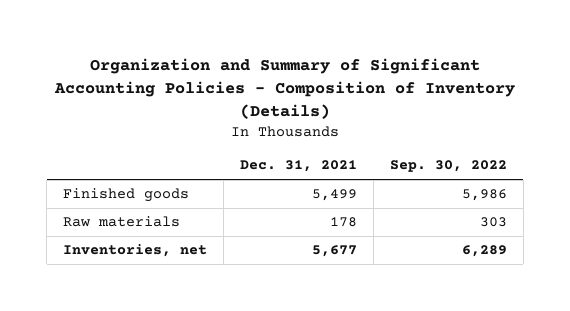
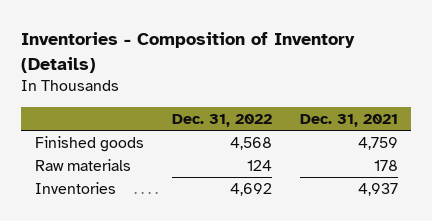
[53,58,515,120] Organization and Summary of Significant Accounting Policies - Composition of Inventory (Details) -> [20,32,355,73] Inventories - Composition of Inventory (Details)
[389,160,507,173] Sep. 30, 2022 -> none
none -> [171,113,272,127] Dec. 31, 2022
[311,189,357,202] 5,499 -> [357,137,398,151] 4,759
[63,244,208,258] Inventories, net -> [34,182,116,195] Inventories
[311,245,357,258] 5,677 -> [357,183,398,197] 4,937

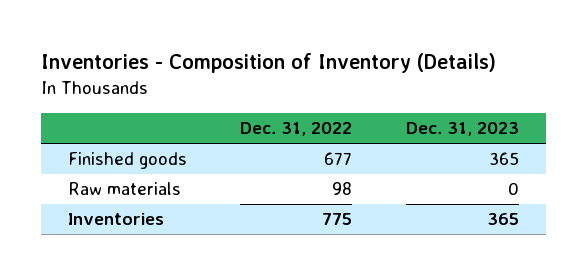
[299,113,398,127] Dec. 31, 2021 -> none
none -> [405,122,519,137] Dec. 31, 2023
[229,137,272,151] 4,568 -> [324,152,353,166] 677
[246,160,272,172] 124 -> [332,182,353,196] 98
[229,183,272,197] 4,692 -> [322,213,353,226] 775

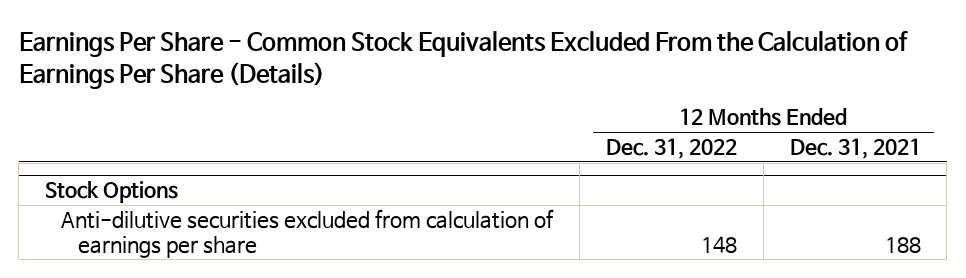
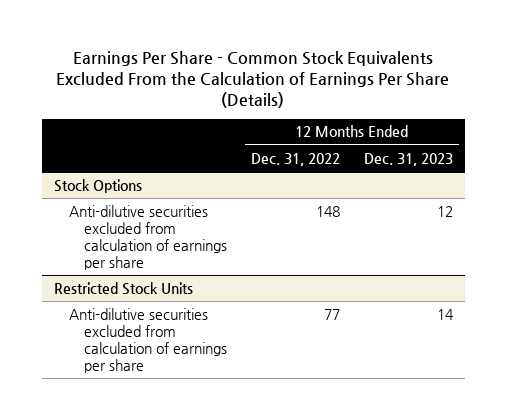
[789,138,921,160] Dec. 31, 2021 -> none
none -> [363,152,453,166] Dec. 31, 2023
none -> [53,281,193,295] Restricted Stock Units
none -> [68,307,227,374] Anti-dilutive securities excluded from calculation of earnings per share

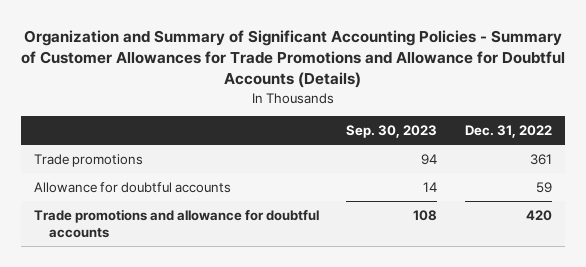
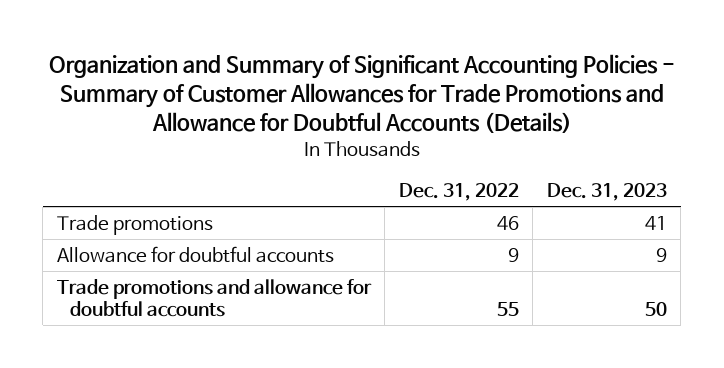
[346,125,438,139] Sep. 30, 2023 -> none
none -> [546,183,667,202] Dec. 31, 2023
[529,153,552,165] 361 -> [496,215,519,230] 46
[535,181,552,193] 59 -> [507,247,519,262] 9
[525,209,552,221] 420 -> [496,302,519,317] 55

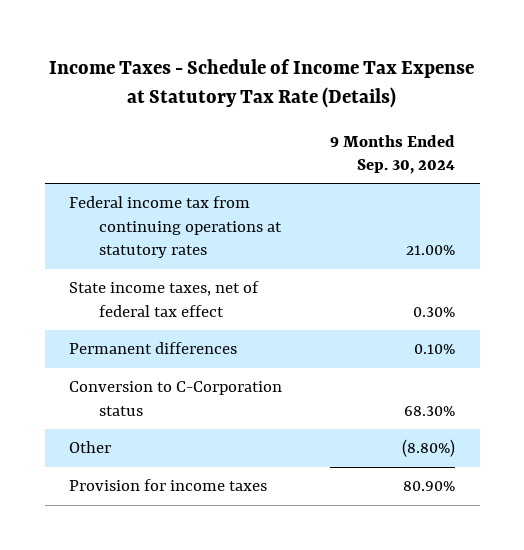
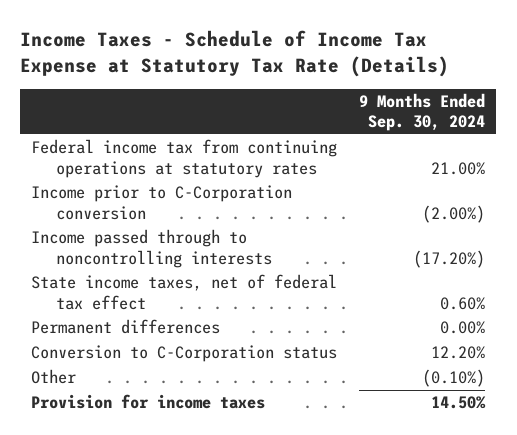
none -> [31,185,293,220] Income prior to C-Corporation conversion
none -> [31,229,272,268] Income passed through to noncontrolling interests
[413,306,456,317] 0.30% -> [440,296,486,310] 0.60%
[414,344,456,355] 0.10% -> [440,321,486,335] 0.00%
[404,405,456,416] 68.30% -> [431,346,486,360] 12.20%
[402,439,456,458] (8.80%) -> [422,369,486,388] (0.10%)
[403,481,456,492] 80.90% -> [431,396,487,410] 14.50%

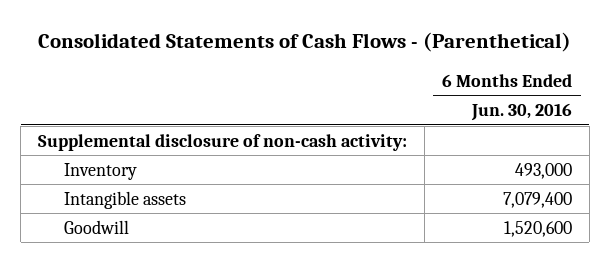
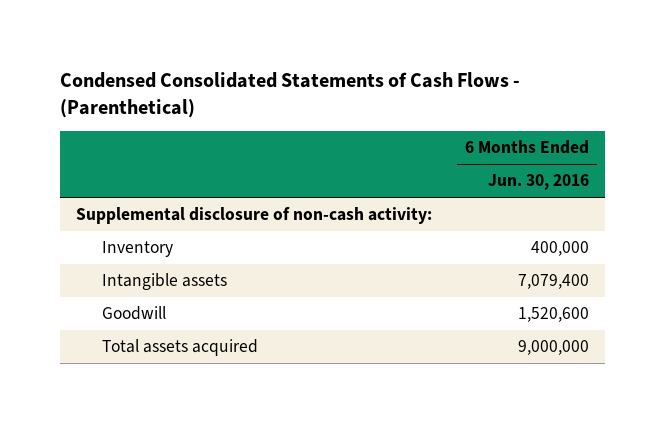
[37,32,571,53] Consolidated Statements of Cash Flows - (Parenthetical) -> [60,72,521,118] Condensed Consolidated Statements of Cash Flows - (Parenthetical)
[514,162,572,179] 493,000 -> [530,241,589,257] 400,000
none -> [102,339,259,357] Total assets acquired

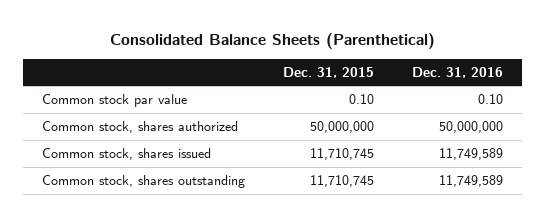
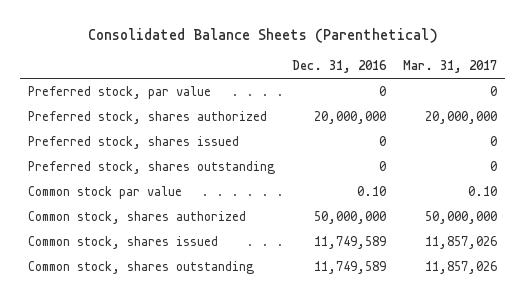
[283,66,375,78] Dec. 31, 2015 -> none
none -> [402,59,497,73] Mar. 31, 2017
none -> [28,86,212,100] Preferred stock, par value
none -> [28,111,268,125] Preferred stock, shares authorized
none -> [28,136,240,150] Preferred stock, shares issued
none -> [28,161,276,175] Preferred stock, shares outstanding

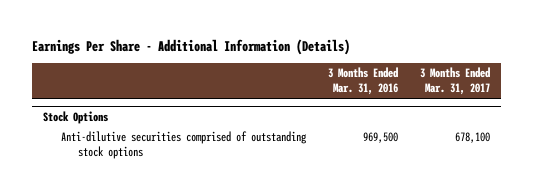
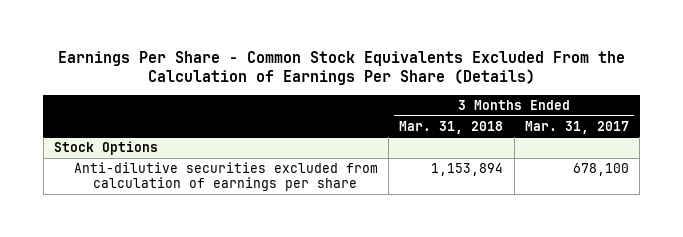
[31,38,350,55] Earnings Per Share - Additional Information (Details) -> [57,50,625,86] Earnings Per Share - Common Stock Equivalents Excluded From the Calculation of Earnings Per Share (Details)
[327,67,398,96] 3 Months Ended Mar. 31, 2016 -> none
none -> [399,120,504,134] Mar. 31, 2018
[60,131,307,160] Anti-dilutive securities comprised of outstanding stock options -> [73,162,378,192] Anti-dilutive securities excluded from calculation of earnings per share

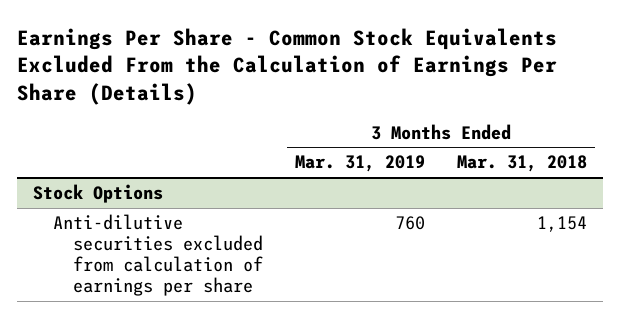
[525,120,630,134] Mar. 31, 2017 -> none
none -> [295,155,426,173] Mar. 31, 2019
[431,163,504,177] 1,153,894 -> [537,216,588,233] 1,154

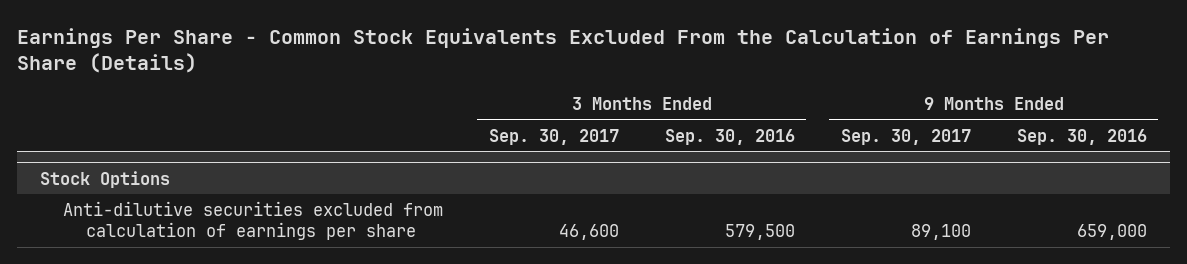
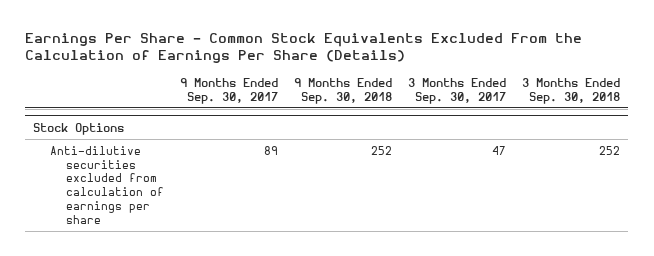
[664,128,795,145] Sep. 30, 2016 -> none
[1016,128,1147,145] Sep. 30, 2016 -> none
none -> [294,77,393,104] 9 Months Ended Sep. 30, 2018
none -> [522,77,621,104] 3 Months Ended Sep. 30, 2018
[558,224,619,241] 46,600 -> [492,145,507,155] 47
[910,224,971,241] 89,100 -> [264,145,279,155] 89

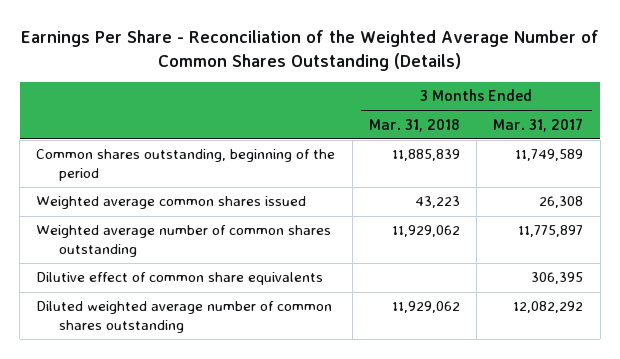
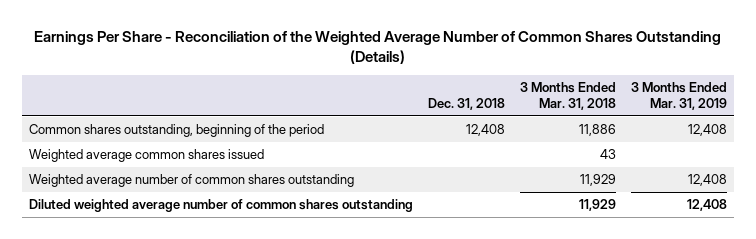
[493,117,584,132] Mar. 31, 2017 -> none
none -> [428,98,506,111] Dec. 31, 2018
none -> [630,82,727,111] 3 Months Ended Mar. 31, 2019
[36,272,324,286] Dilutive effect of common share equivalents -> none
[391,149,460,162] 11,885,839 -> [578,124,616,137] 11,886
[414,196,460,209] 43,223 -> [599,149,616,160] 43
[391,225,460,238] 11,929,062 -> [579,174,616,187] 11,929
[391,301,460,314] 11,929,062 -> [578,199,616,212] 11,929

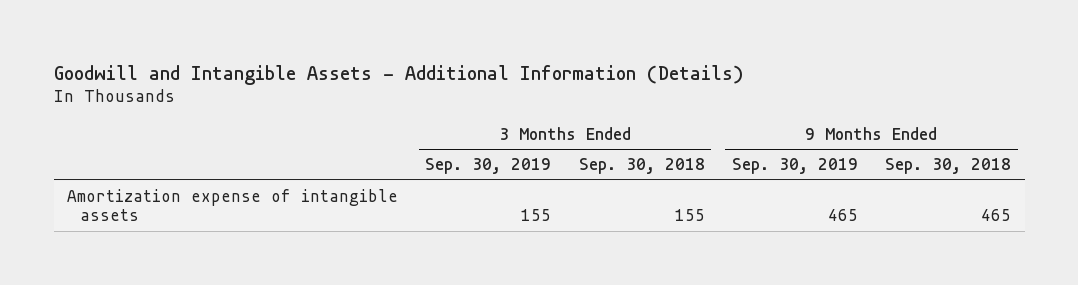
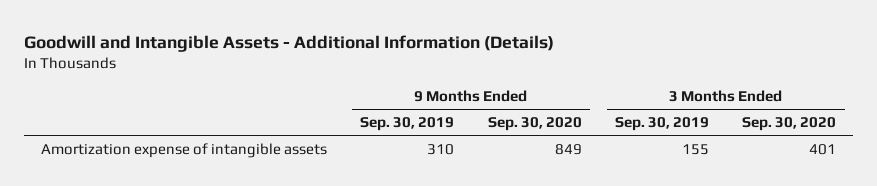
[578,158,705,175] Sep. 30, 2018 -> none
[885,158,1012,175] Sep. 30, 2018 -> none
none -> [487,117,582,132] Sep. 30, 2020
none -> [742,117,837,132] Sep. 30, 2020
[827,209,858,222] 465 -> [427,143,455,155] 310

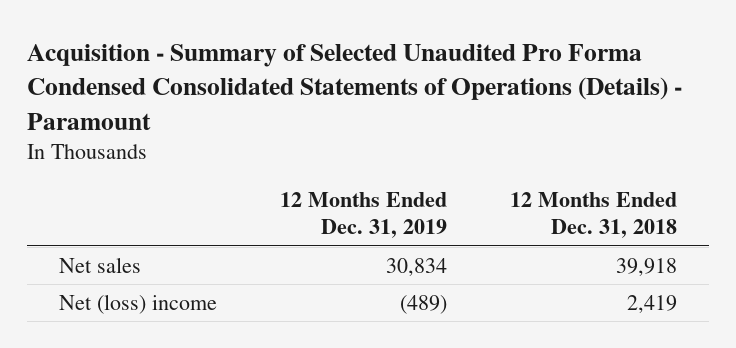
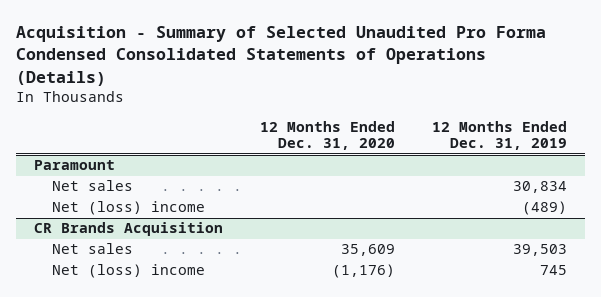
[27,44,683,130] Acquisition - Summary of Selected Unaudited Pro Forma Condensed Consolidated Statements of Operations (Details) - Paramount -> [15,26,546,86] Acquisition - Summary of Selected Unaudited Pro Forma Condensed Consolidated Statements of Operations (Details)
[509,192,677,239] 12 Months Ended Dec. 31, 2018 -> none
none -> [259,120,395,151] 12 Months Ended Dec. 31, 2020
none -> [34,160,116,171] Paramount
none -> [34,222,224,237] CR Brands Acquisition
none -> [51,243,133,255] Net sales
none -> [51,264,205,279] Net (loss) income

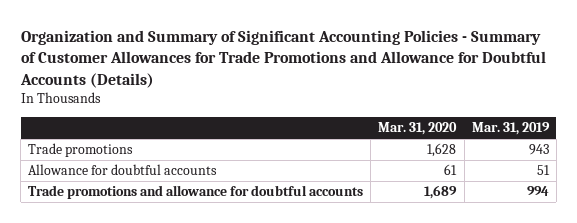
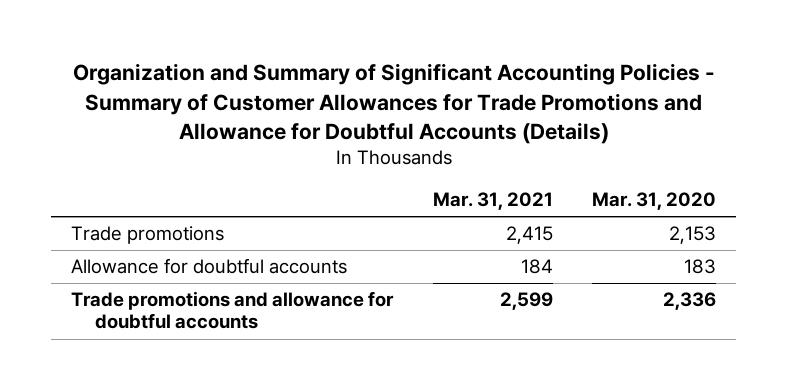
[471,122,550,136] Mar. 31, 2019 -> none
none -> [432,192,553,211] Mar. 31, 2021
[427,143,457,158] 1,628 -> [669,226,717,245] 2,153
[444,164,458,176] 61 -> [684,259,717,275] 183
[424,185,458,200] 1,689 -> [663,292,717,311] 2,336

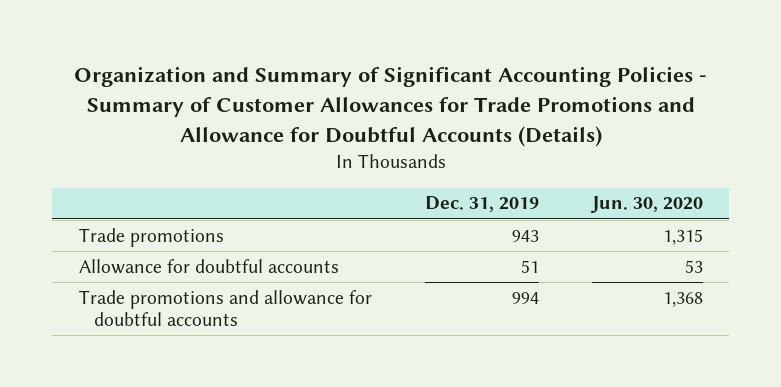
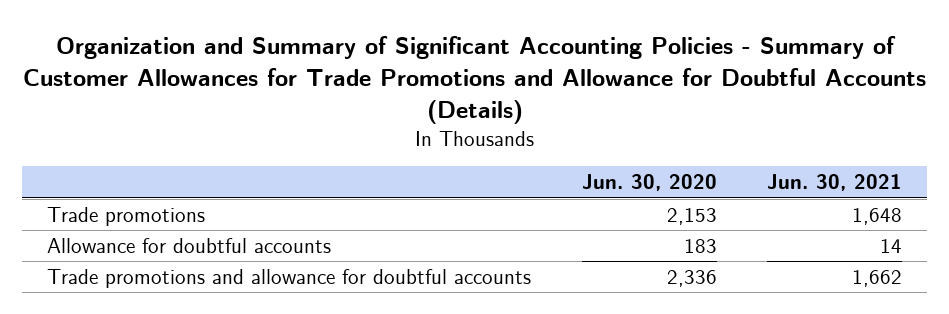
[424,196,539,213] Dec. 31, 2019 -> none
none -> [767,174,903,192] Jun. 30, 2021
[662,228,703,245] 1,315 -> [666,207,717,225] 2,153
[684,259,703,273] 53 -> [683,238,717,253] 183
[662,291,703,307] 1,368 -> [666,269,717,287] 2,336

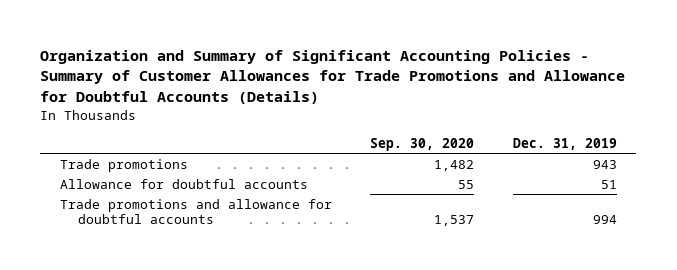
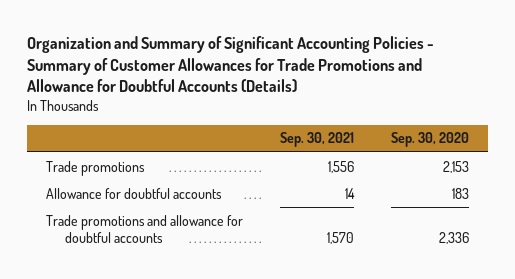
[513,137,618,150] Dec. 31, 2019 -> none
none -> [279,132,354,148] Sep. 30, 2021
[434,159,475,171] 1,482 -> [443,160,470,173] 2,153
[458,179,475,189] 55 -> [452,187,470,199] 183
[434,215,475,227] 1,537 -> [439,232,470,245] 2,336

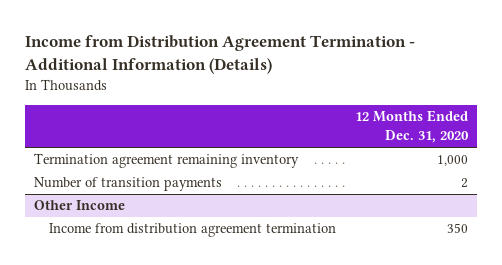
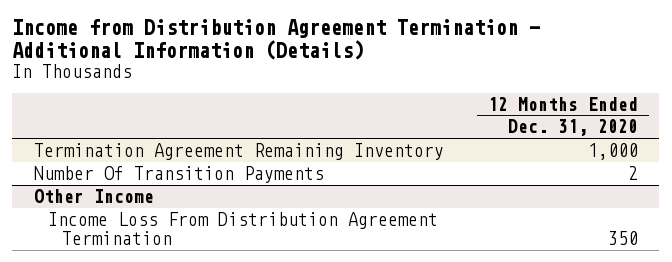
[34,153,300,169] Termination agreement remaining inventory -> [34,143,445,161] Termination Agreement Remaining Inventory
[34,177,223,192] Number of transition payments -> [34,166,325,184] Number Of Transition Payments
[48,223,336,238] Income from distribution agreement termination -> [47,212,438,245] Income Loss From Distribution Agreement Termination

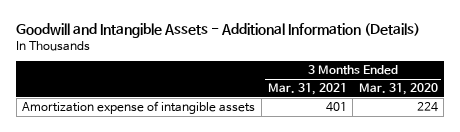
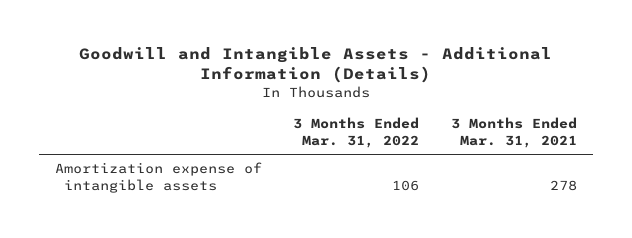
[358,83,438,96] Mar. 31, 2020 -> none
none -> [293,117,420,149] 3 Months Ended Mar. 31, 2022
[325,102,347,113] 401 -> [550,179,578,191] 278

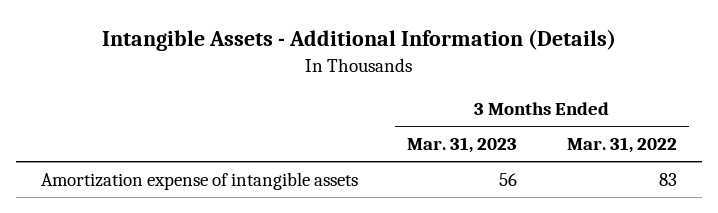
[78,47,552,84] Goodwill and Intangible Assets - Additional Information (Details) -> [101,28,616,51] Intangible Assets - Additional Information (Details)
[451,117,578,149] 3 Months Ended Mar. 31, 2021 -> none
none -> [407,137,518,154] Mar. 31, 2023
[392,179,420,191] 106 -> [659,172,678,186] 83

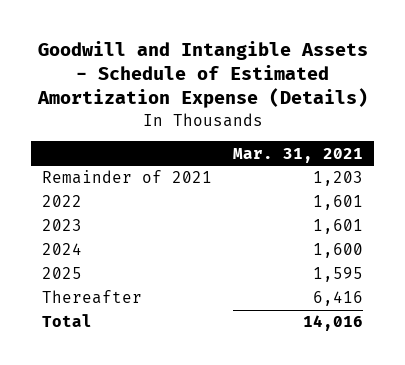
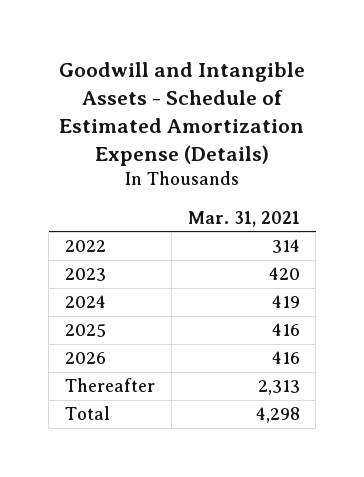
[41,170,212,185] Remainder of 2021 -> none
[313,195,364,211] 1,601 -> [271,239,300,254] 314
[313,219,364,235] 1,601 -> [268,267,300,281] 420
[313,243,364,259] 1,600 -> [271,295,300,309] 419
[313,267,364,283] 1,595 -> [271,323,300,337] 416
none -> [64,352,106,365] 2026
[313,291,364,307] 6,416 -> [257,380,300,396] 2,313
[303,315,364,332] 14,016 -> [255,407,300,424] 4,298

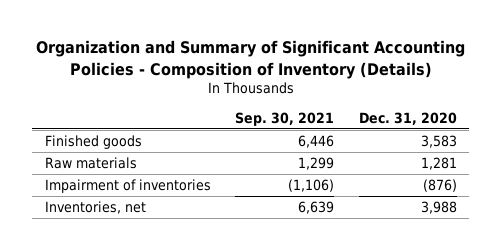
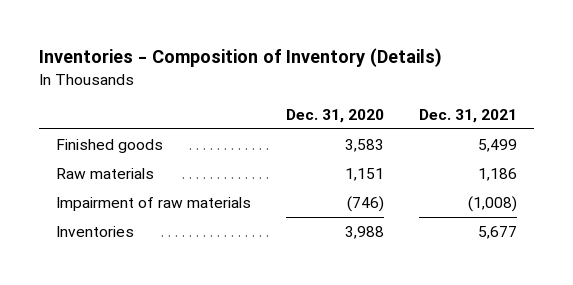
[35,40,465,79] Organization and Summary of Significant Accounting Policies - Composition of Inventory (Details) -> [39,48,443,68] Inventories - Composition of Inventory (Details)
[235,111,335,126] Sep. 30, 2021 -> none
none -> [418,109,517,124] Dec. 31, 2021
[44,178,211,193] Impairment of inventories -> none
[420,156,457,170] 1,281 -> [344,167,384,181] 1,151
none -> [56,196,252,211] Impairment of raw materials
[44,200,146,214] Inventories, net -> [56,225,135,237] Inventories

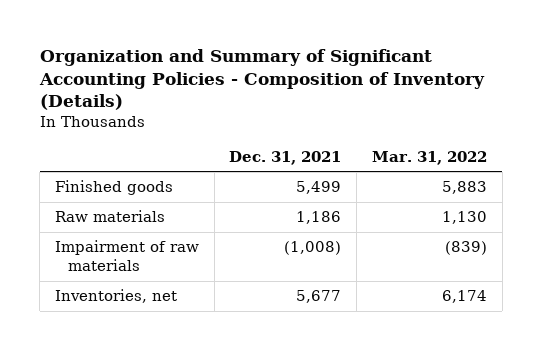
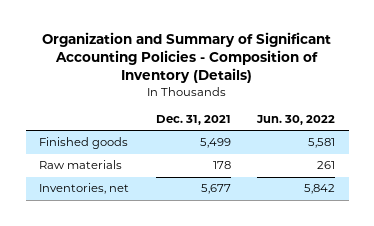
[371,150,487,165] Mar. 31, 2022 -> none
none -> [256,114,336,125] Jun. 30, 2022
[54,240,199,272] Impairment of raw materials -> none
[296,211,342,225] 1,186 -> [212,161,231,170] 178

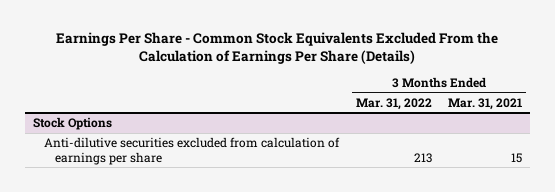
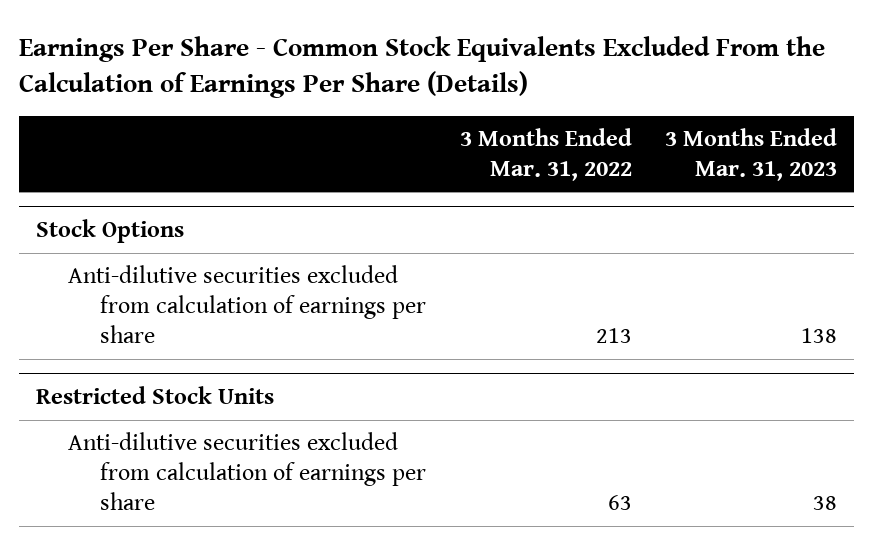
[447,97,522,110] Mar. 31, 2021 -> none
none -> [665,127,838,181] 3 Months Ended Mar. 31, 2023
none -> [36,386,275,405] Restricted Stock Units
none -> [68,432,426,510] Anti-dilutive securities excluded from calculation of earnings per share

